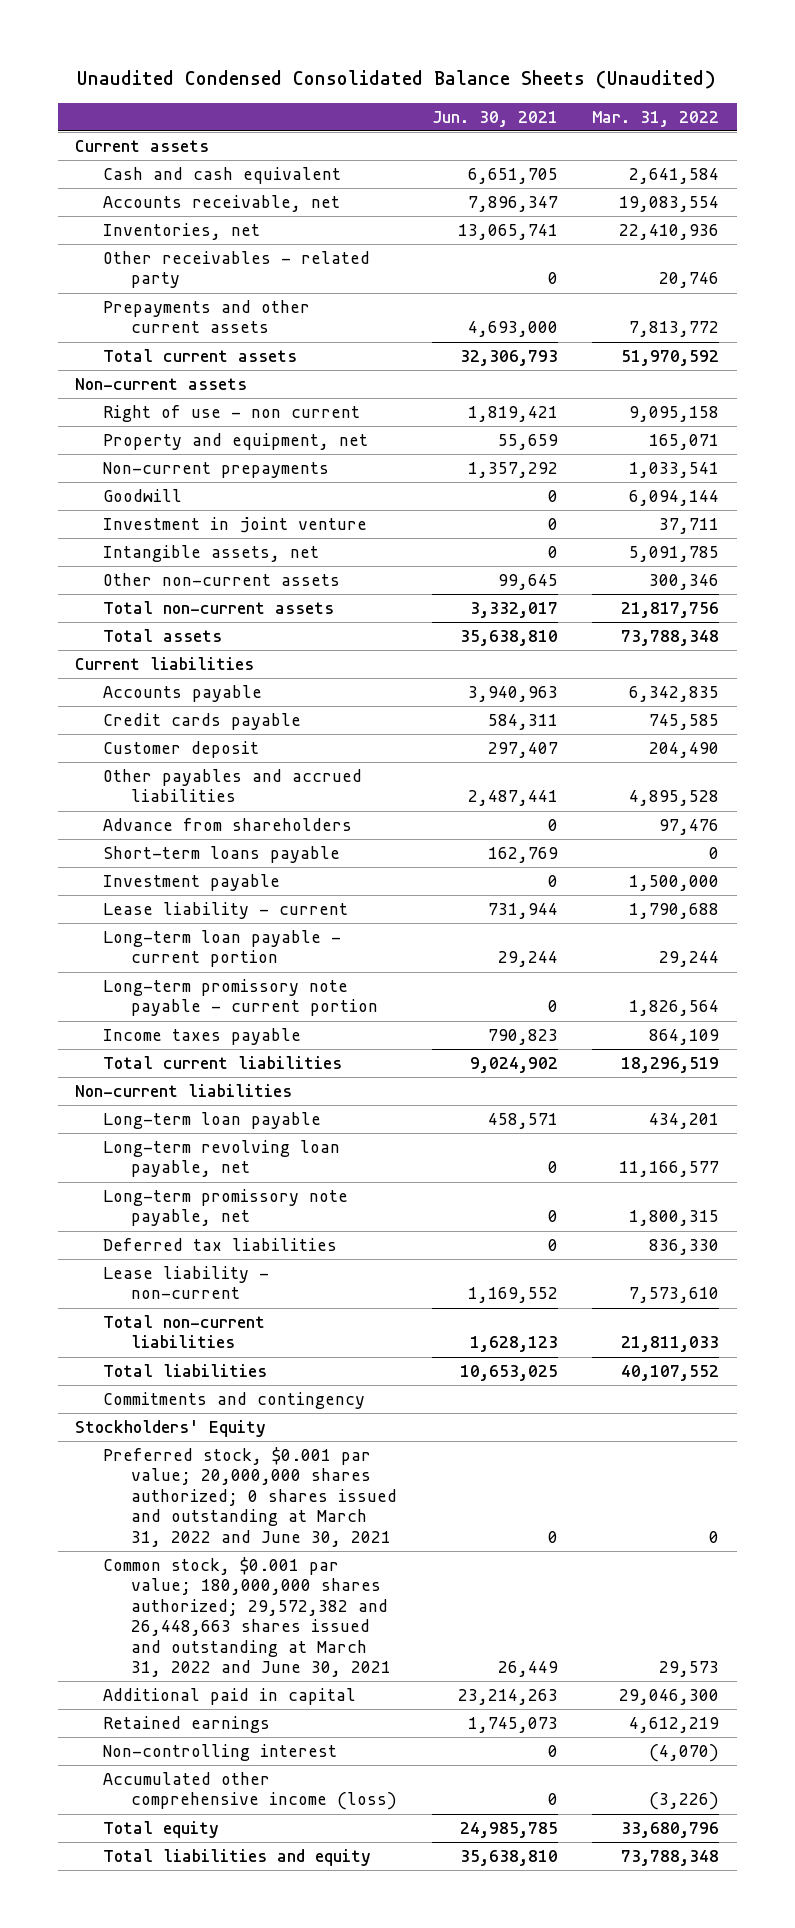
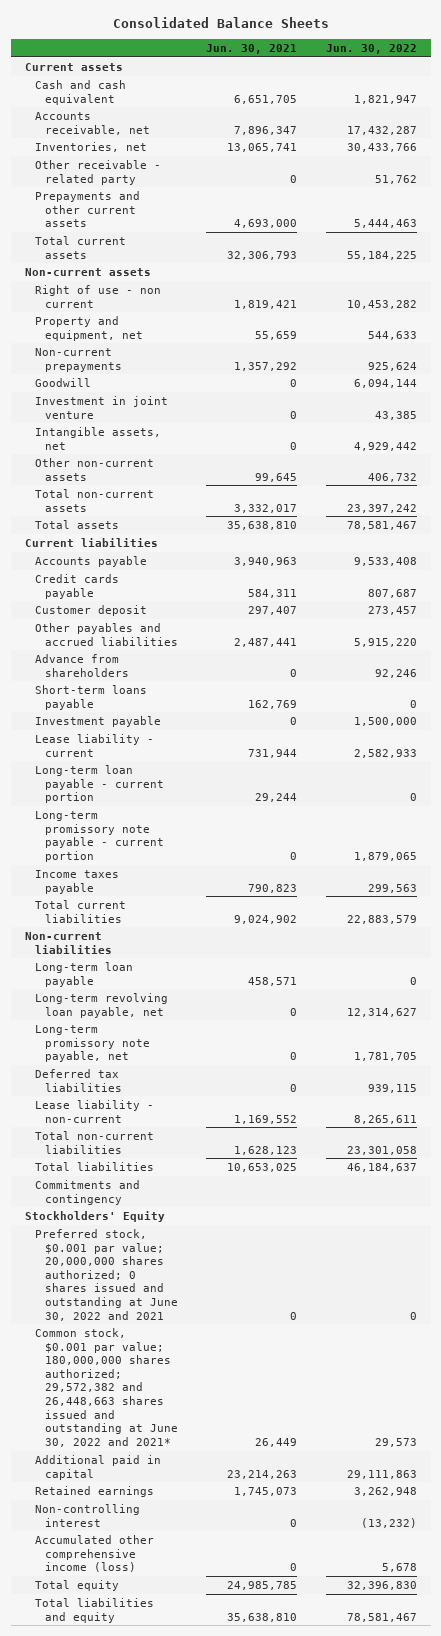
[77,70,717,90] Unaudited Condensed Consolidated Balance Sheets (Unaudited) -> [112,16,329,28] Consolidated Balance Sheets
[592,110,720,127] Mar. 31, 2022 -> none
none -> [325,44,417,55] Jun. 30, 2022
[103,251,371,289] Other receivables - related party -> [34,160,161,185] Other receivable - related party
[103,1447,398,1547] Preferred stock, $0.001 par value; 20,000,000 shares authorized; 0 shares issued and outstanding at March 31, 2022 and June 30, 2021 -> [34,1229,178,1321] Preferred stock, $0.001 par value; 20,000,000 shares authorized; 0 shares issued and outstanding at June 30, 2022 and 2021
[103,1557,392,1678] Common stock, $0.001 par value; 180,000,000 shares authorized; 29,572,382 and 26,448,663 shares issued and outstanding at March 31, 2022 and June 30, 2021 -> [34,1328,178,1447] Common stock, $0.001 par value; 180,000,000 shares authorized; 29,572,382 and 26,448,663 shares issued and outstanding at June 30, 2022 and 2021*

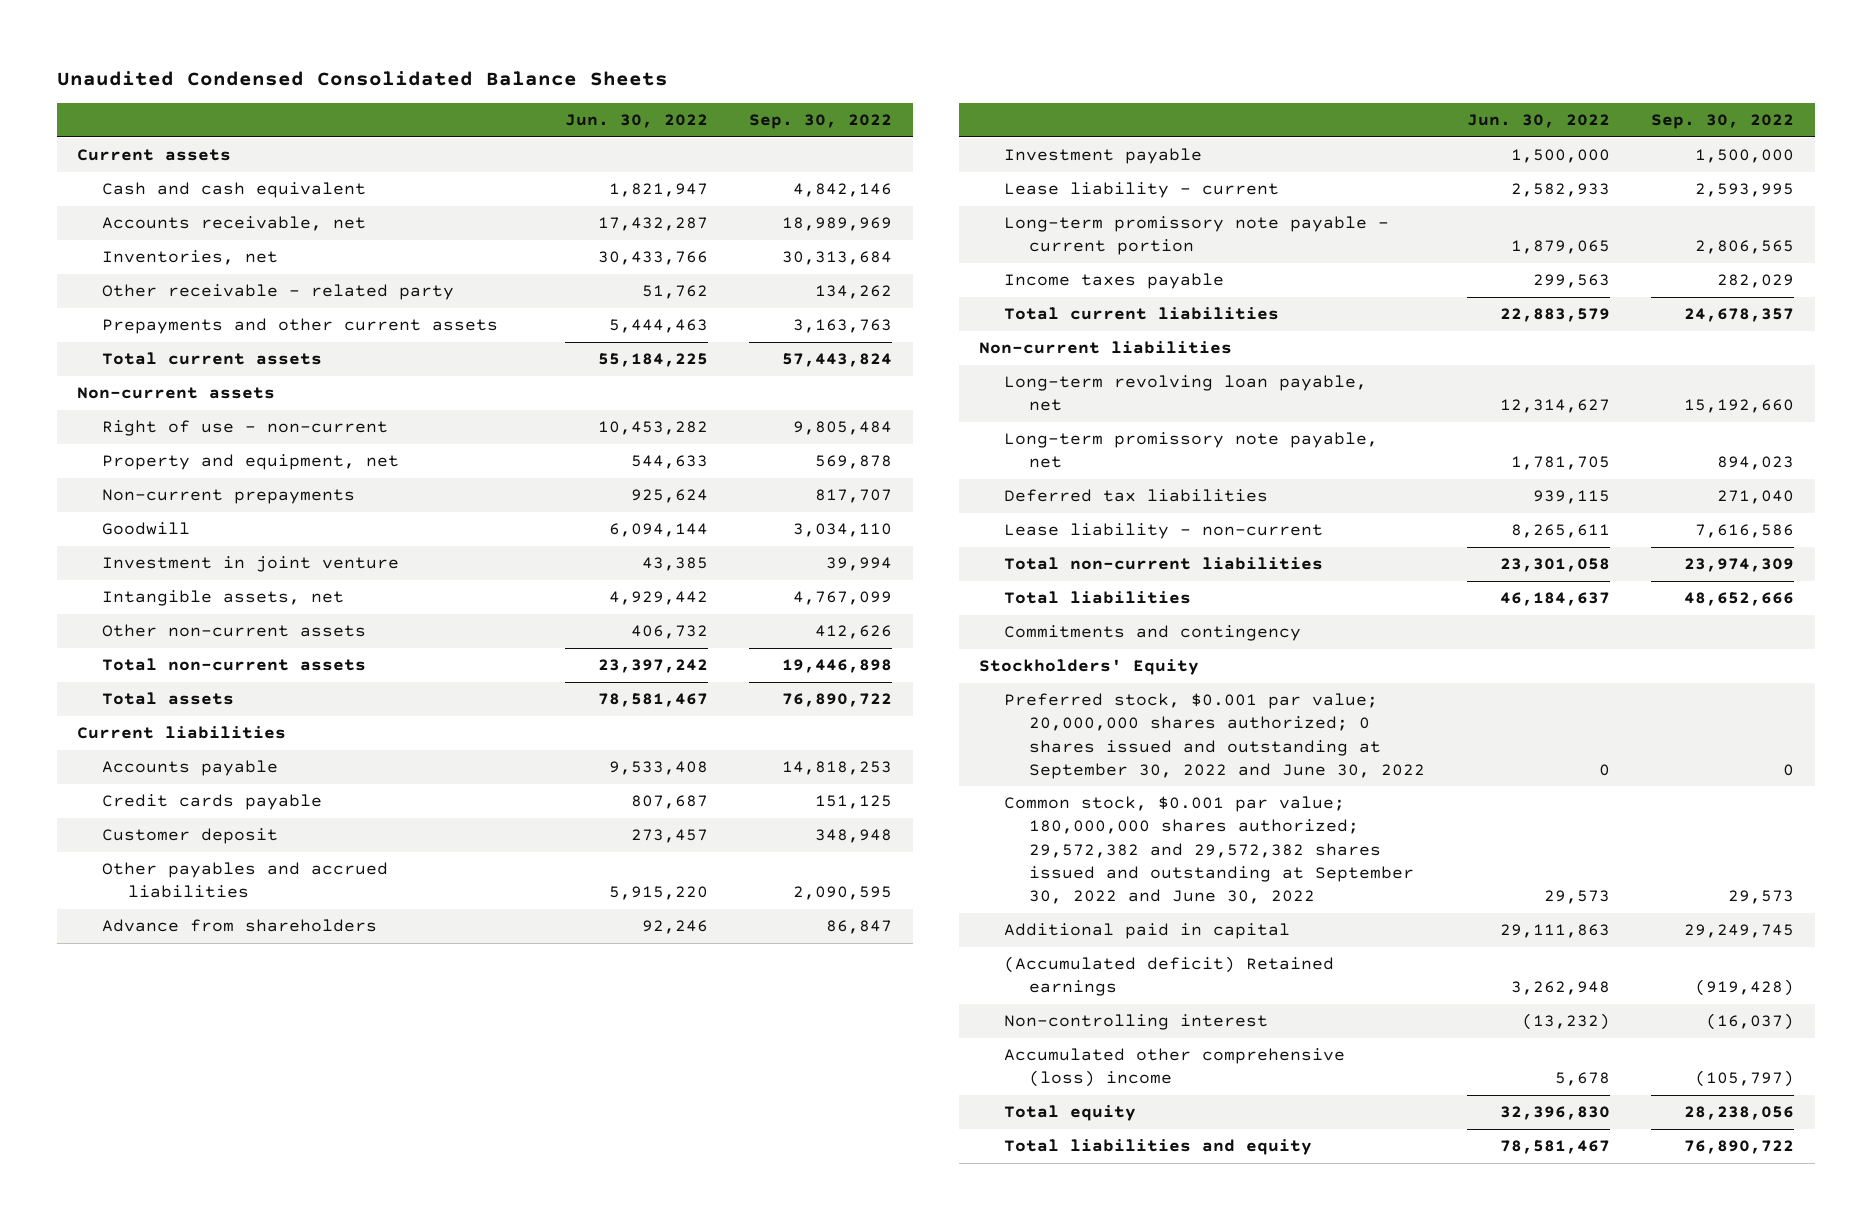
[112,16,329,28] Consolidated Balance Sheets -> [56,71,668,87] Unaudited Condensed Consolidated Balance Sheets
[206,44,298,55] Jun. 30, 2021 -> none
none -> [749,114,893,130] Sep. 30, 2022
[34,285,161,308] Right of use - non current -> [102,420,389,437] Right of use - non-current
[34,685,147,710] Short-term loans payable -> none
[34,765,164,804] Long-term loan payable - current portion -> none
[34,962,133,987] Long-term loan payable -> none
[34,1229,178,1321] Preferred stock, $0.001 par value; 20,000,000 shares authorized; 0 shares issued and outstanding at June 30, 2022 and 2021 -> [1004,693,1426,779] Preferred stock, $0.001 par value; 20,000,000 shares authorized; 0 shares issued and outstanding at September 30, 2022 and June 30, 2022
[34,1328,178,1447] Common stock, $0.001 par value; 180,000,000 shares authorized; 29,572,382 and 26,448,663 shares issued and outstanding at June 30, 2022 and 2021* -> [1004,796,1415,905] Common stock, $0.001 par value; 180,000,000 shares authorized; 29,572,382 and 29,572,382 shares issued and outstanding at September 30, 2022 and June 30, 2022
[34,1486,154,1498] Retained earnings -> [1004,956,1335,997] (Accumulated deficit) Retained earnings
[34,1535,154,1573] Accumulated other comprehensive income (loss) -> [1004,1048,1346,1088] Accumulated other comprehensive (loss) income

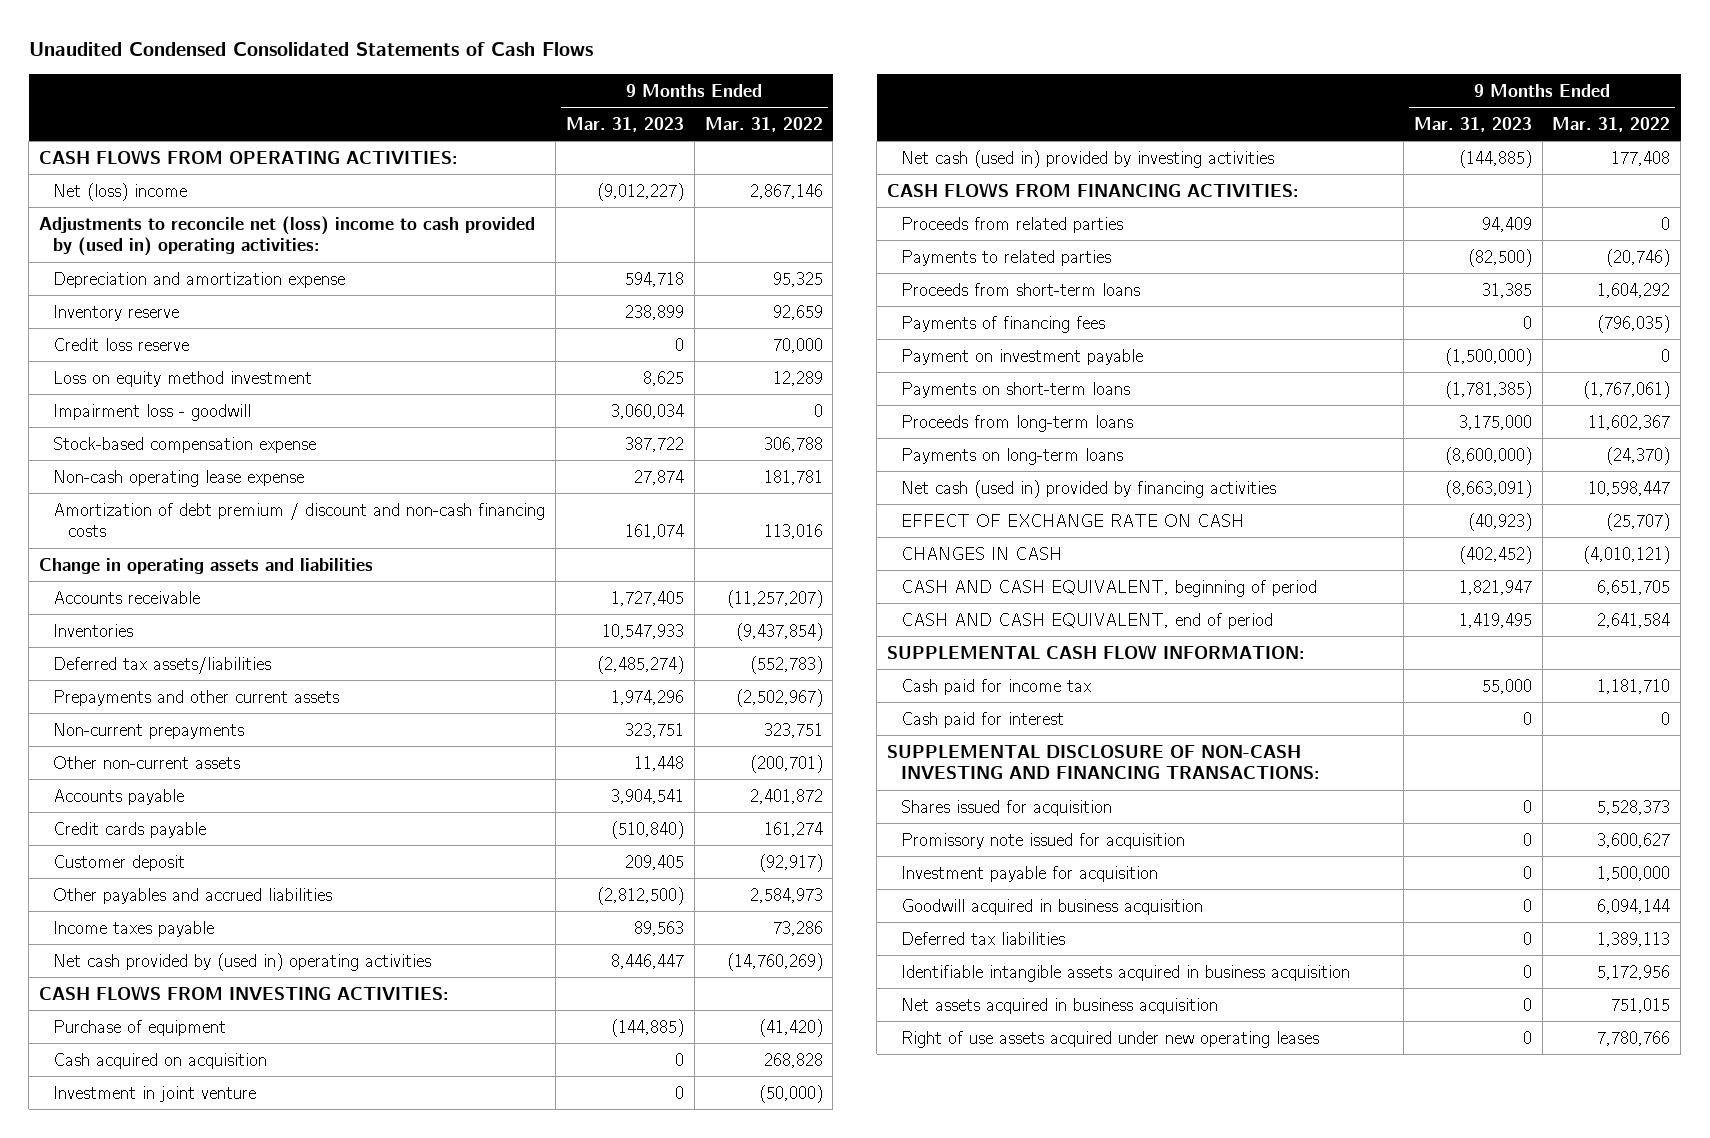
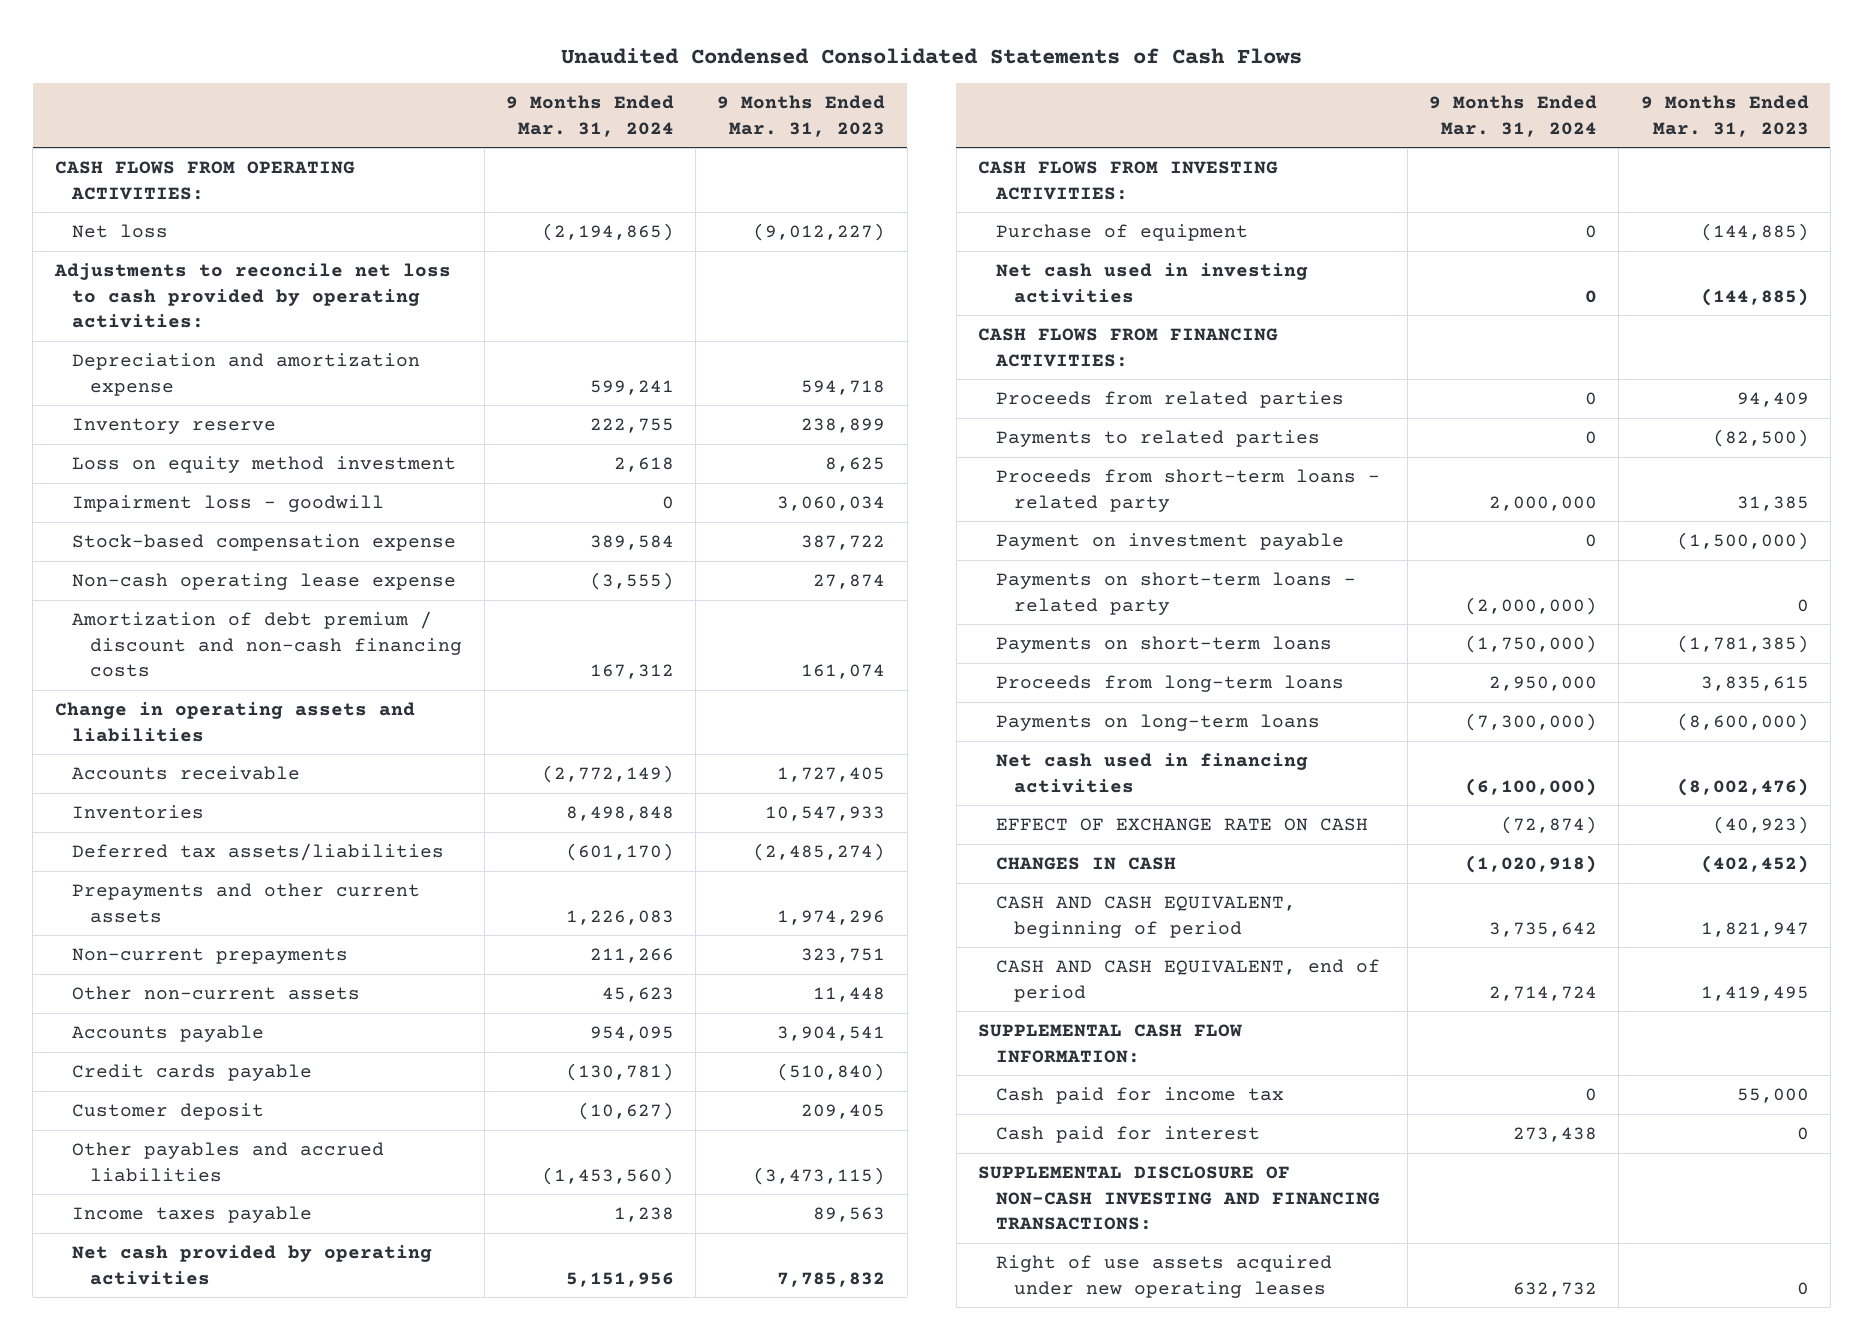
[704,116,823,132] Mar. 31, 2022 -> none
none -> [505,95,674,137] 9 Months Ended Mar. 31, 2024
[53,182,188,201] Net (loss) income -> [72,224,169,239] Net loss
[39,215,536,257] Adjustments to reconcile net (loss) income to cash provided by (used in) operating activities: -> [53,263,451,329] Adjustments to reconcile net loss to cash provided by operating activities:
[53,337,190,351] Credit loss reserve -> none
[596,886,684,905] (2,812,500) -> [753,1166,886,1185] (3,473,115)
[53,952,432,971] Net cash provided by (used in) operating activities -> [72,1245,433,1285] Net cash provided by operating activities
[610,953,684,969] 8,446,447 -> [777,1271,886,1287] 7,785,832
[53,1052,268,1069] Cash acquired on acquisition -> none
[53,1085,257,1102] Investment in joint venture -> none
[901,149,1275,168] Net cash (used in) provided by investing activities -> [995,263,1308,303] Net cash used in investing activities
[901,315,1106,333] Payments of financing fees -> none
[901,282,1141,296] Proceeds from short-term loans -> [995,469,1380,512] Proceeds from short-term loans - related party
none -> [995,572,1356,615] Payments on short-term loans - related party
[1458,414,1532,430] 3,175,000 -> [1700,676,1809,692] 3,835,615
[901,479,1277,498] Net cash (used in) provided by financing activities -> [995,753,1308,793] Net cash used in financing activities
[1444,479,1532,498] (8,663,091) -> [1676,777,1809,796] (8,002,476)
[901,799,1113,816] Shares issued for acquisition -> none
[901,832,1186,849] Promissory note issued for acquisition -> none
[901,865,1159,882] Investment payable for acquisition -> none
[901,898,1204,915] Goodwill acquired in business acquisition -> none
[901,931,1066,945] Deferred tax liabilities -> none
[901,964,1351,982] Identifiable intangible assets acquired in business acquisition -> none
[901,997,1219,1014] Net assets acquired in business acquisition -> none

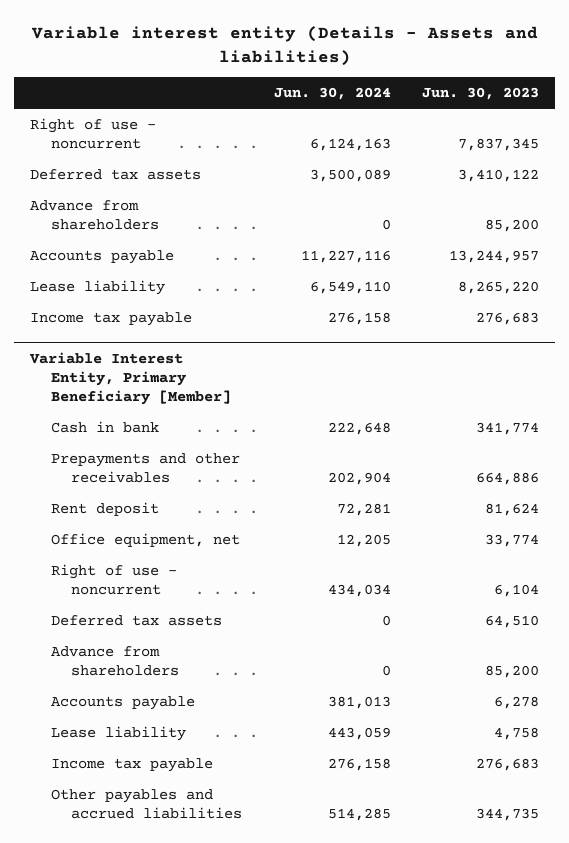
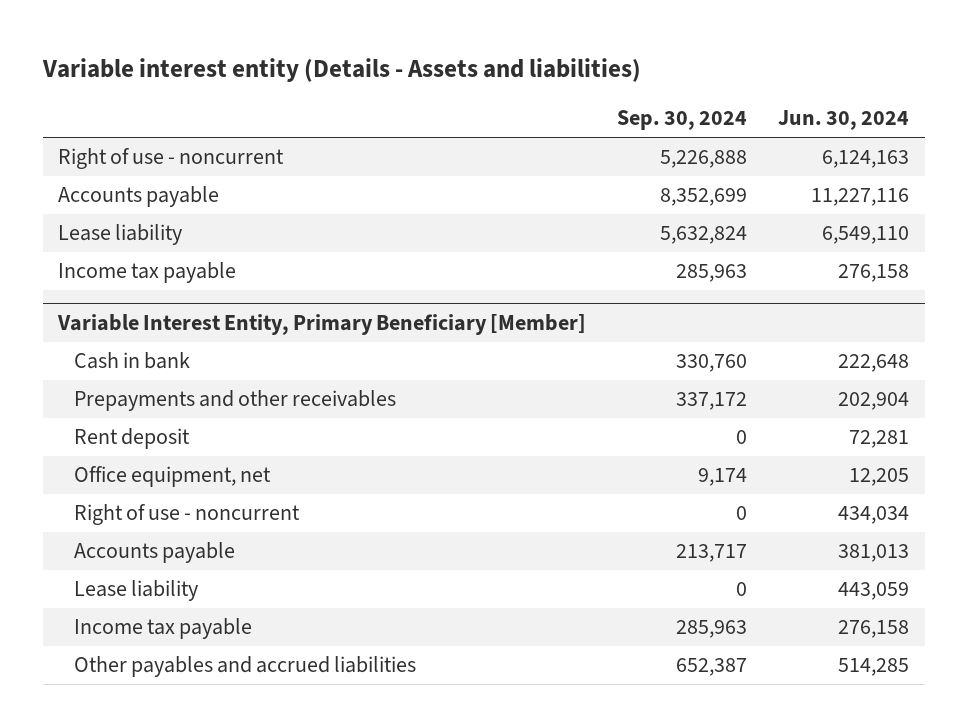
[422,87,540,101] Jun. 30, 2023 -> none
none -> [617,110,748,131] Sep. 30, 2024
[30,168,202,180] Deferred tax assets -> none
[30,199,159,231] Advance from shareholders -> none
[50,614,222,626] Deferred tax assets -> none
[50,645,180,677] Advance from shareholders -> none

